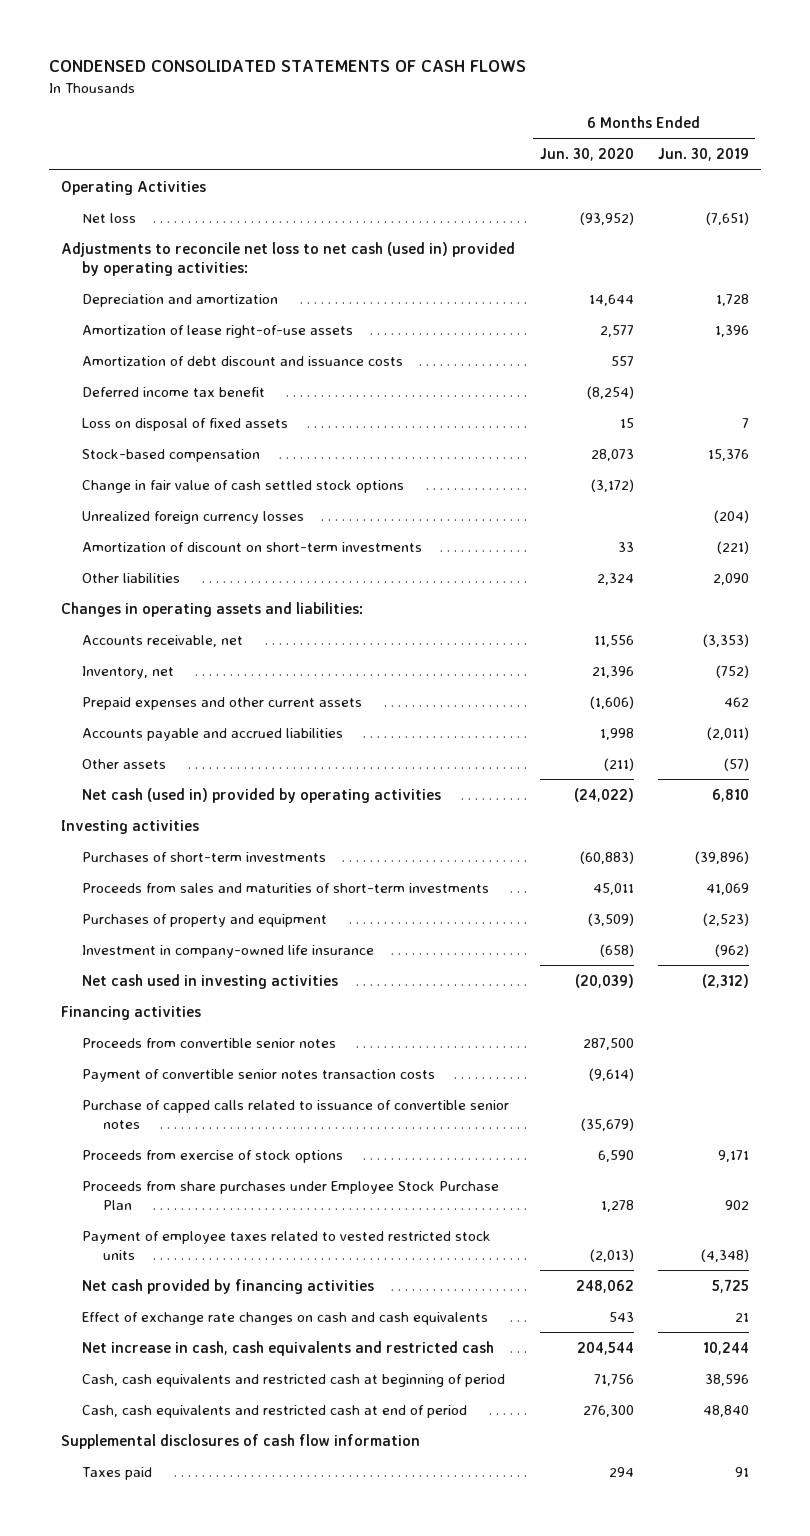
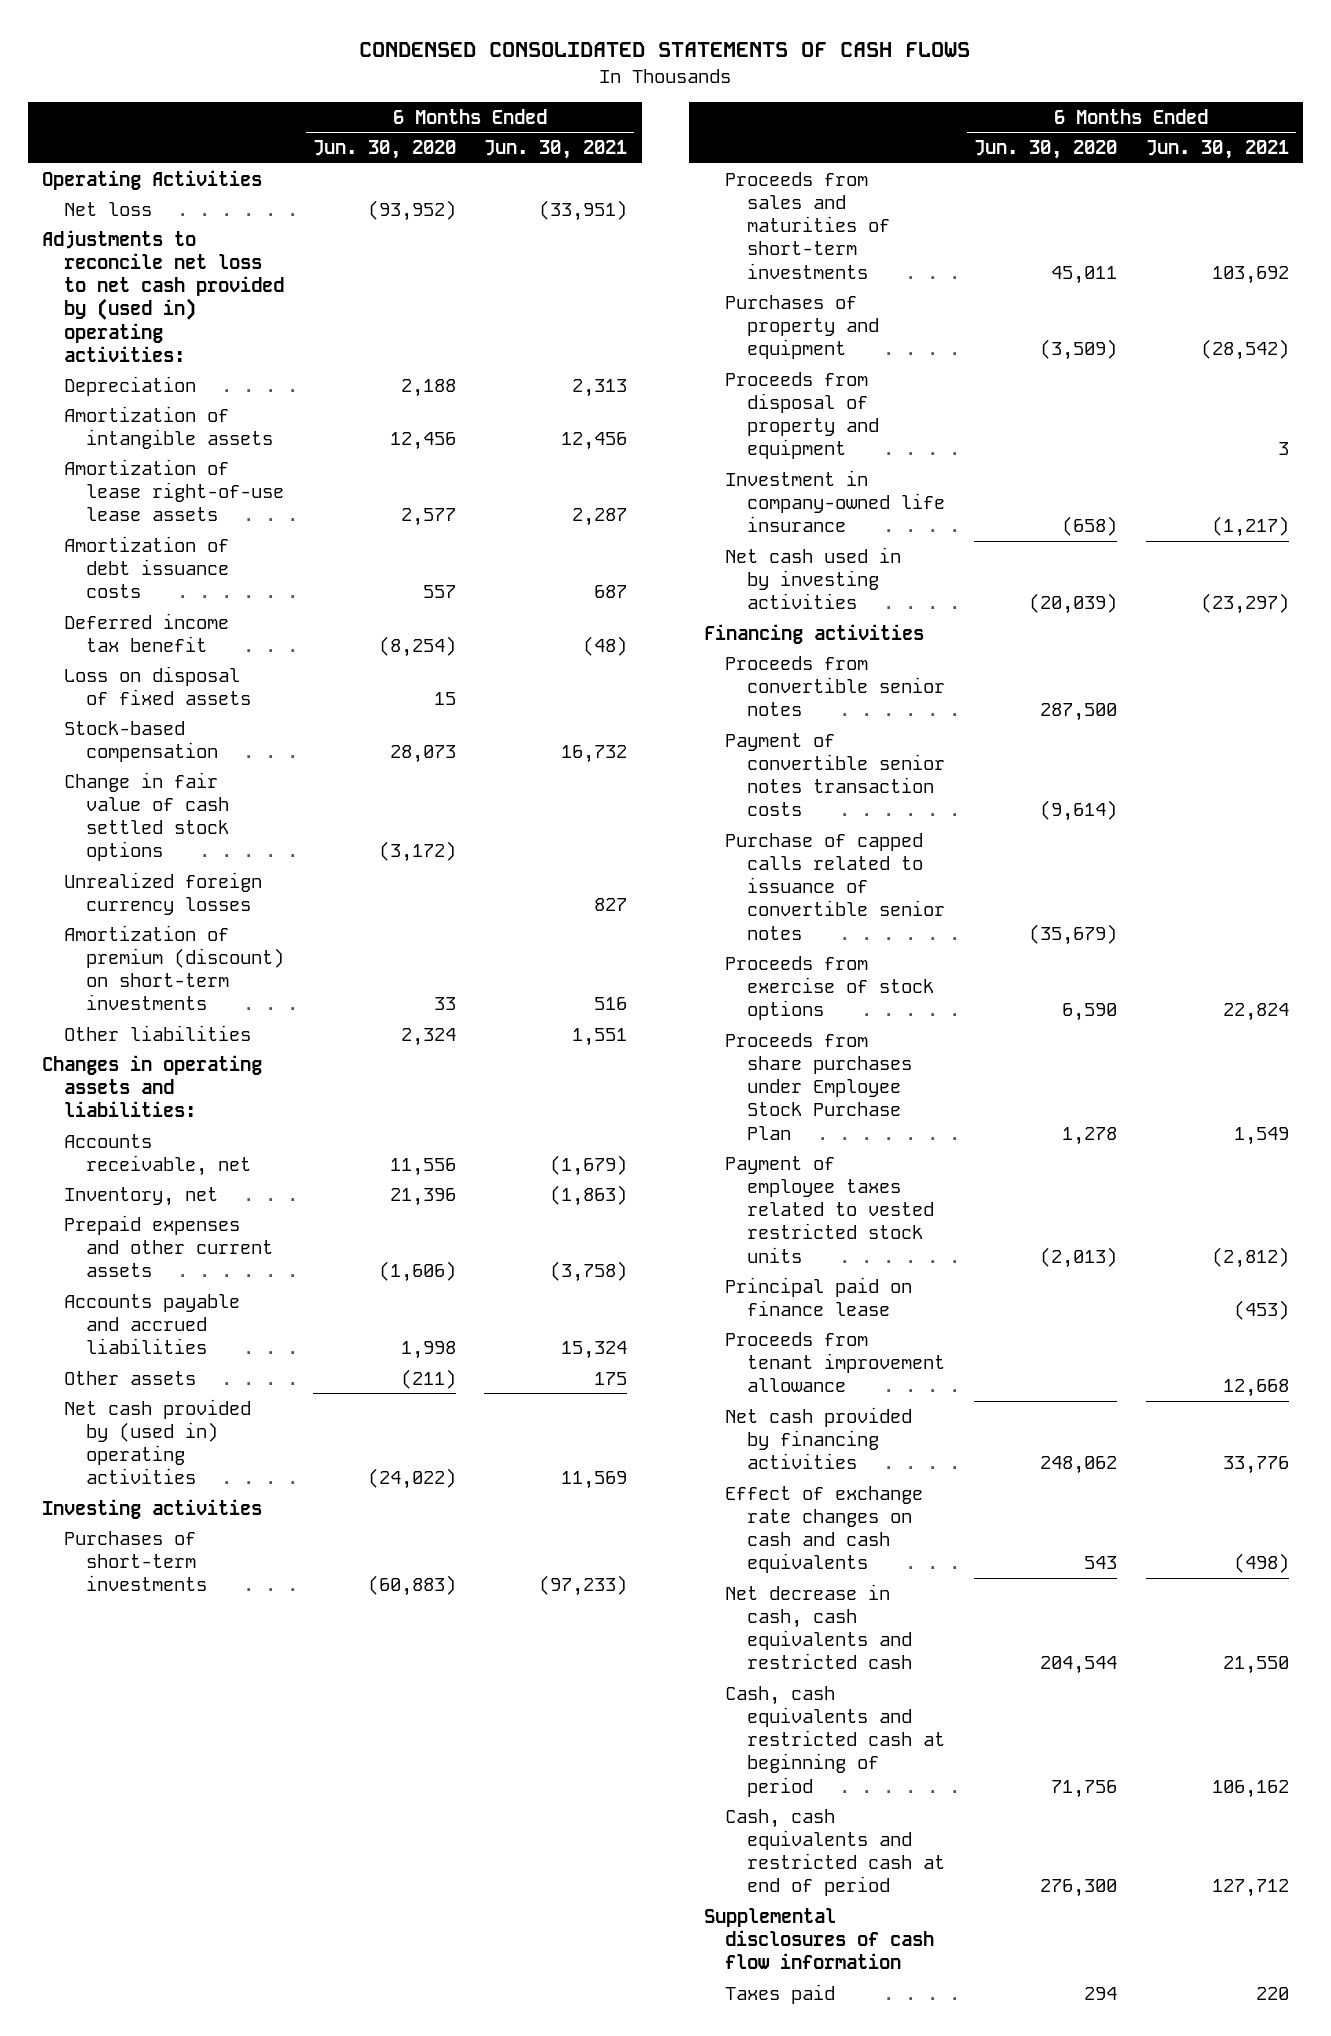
[658,148,750,162] Jun. 30, 2019 -> none
none -> [484,140,628,160] Jun. 30, 2021
[61,241,516,276] Adjustments to reconcile net loss to net cash (used in) provided by operating activities: -> [42,229,285,362] Adjustments to reconcile net loss to net cash provided by (used in) operating activities:
[81,293,278,307] Depreciation and amortization -> [64,375,197,396] Depreciation
[588,293,634,306] 14,644 -> [400,378,456,397] 2,188
none -> [64,405,273,449] Amortization of intangible assets
[81,324,353,338] Amortization of lease right-of-use assets -> [64,458,284,522] Amortization of lease right-of-use lease assets
[81,355,403,366] Amortization of debt discount and issuance costs -> [64,535,230,599] Amortization of debt issuance costs
[81,541,422,552] Amortization of discount on short-term investments -> [64,924,284,1011] Amortization of premium (discount) on short-term investments
[81,787,441,803] Net cash (used in) provided by operating activities -> [64,1398,252,1485] Net cash provided by (used in) operating activities
none -> [725,371,880,460] Proceeds from disposal of property and equipment
[81,973,338,989] Net cash used in investing activities -> [725,546,902,610] Net cash used in by investing activities
none -> [725,1276,913,1316] Principal paid on finance lease
none -> [725,1331,946,1393] Proceeds from tenant improvement allowance
[81,1340,494,1356] Net increase in cash, cash equivalents and restricted cash -> [725,1583,913,1670] Net decrease in cash, cash equivalents and restricted cash

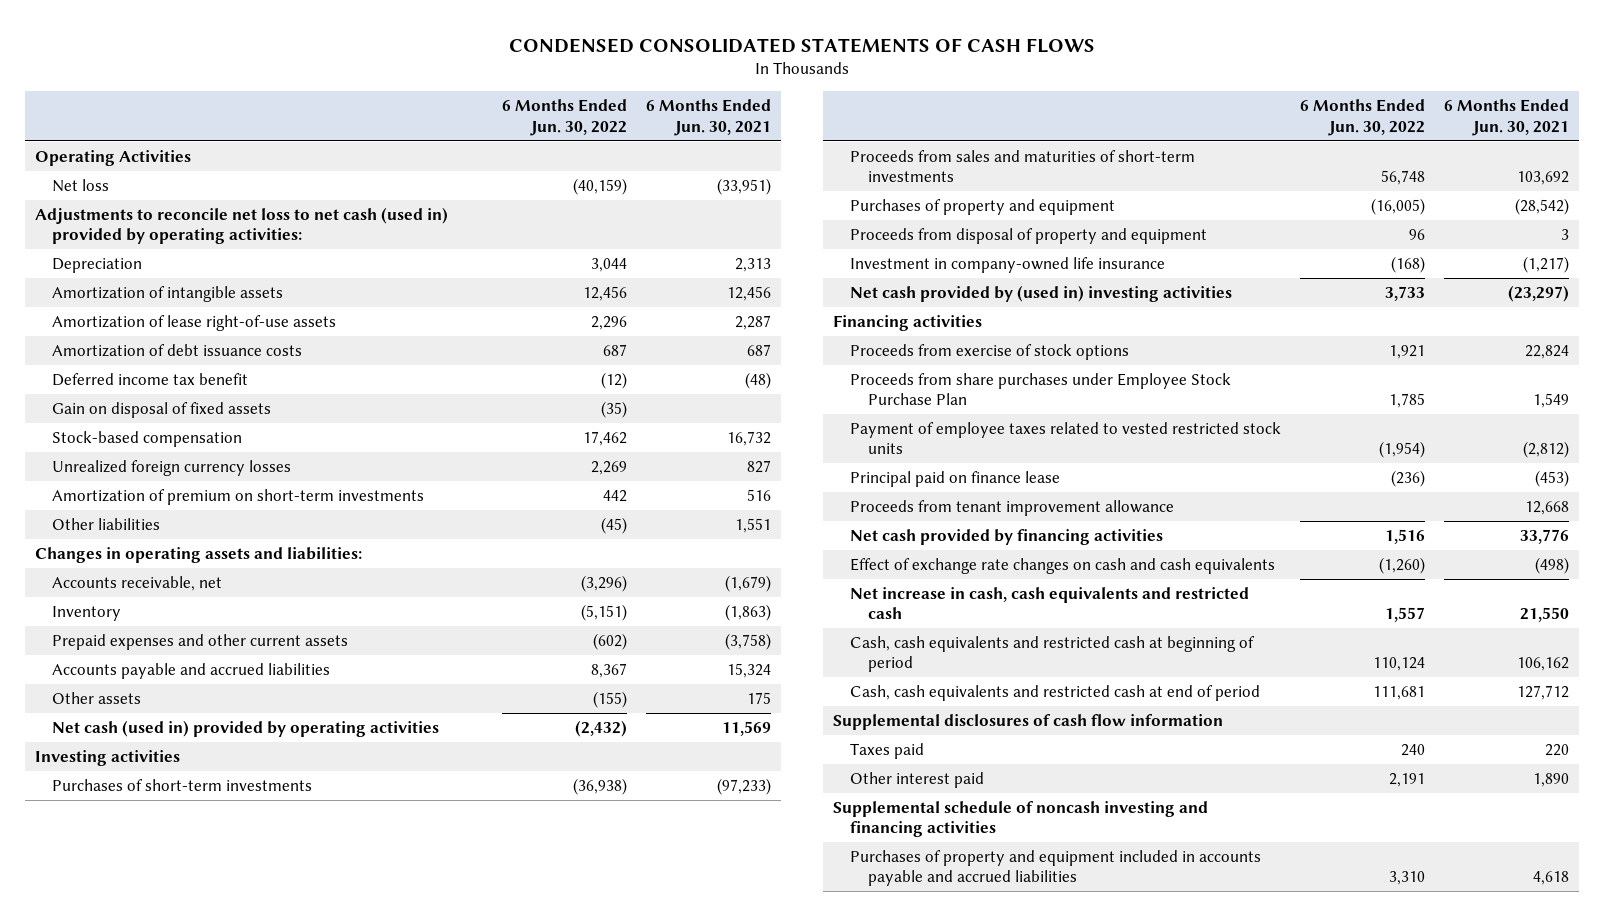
[312,140,456,160] Jun. 30, 2020 -> none
none -> [502,99,628,136] 6 Months Ended Jun. 30, 2022
[42,229,285,362] Adjustments to reconcile net loss to net cash provided by (used in) operating activities: -> [34,206,448,245] Adjustments to reconcile net loss to net cash (used in) provided by operating activities:
[64,458,284,522] Amortization of lease right-of-use lease assets -> [52,314,337,331] Amortization of lease right-of-use assets
[64,665,251,705] Loss on disposal of fixed assets -> [52,401,272,418] Gain on disposal of fixed assets
[64,771,229,862] Change in fair value of cash settled stock options -> none
[64,924,284,1011] Amortization of premium (discount) on short-term investments -> [52,488,425,505] Amortization of premium on short-term investments
[64,1186,219,1206] Inventory, net -> [52,605,122,621] Inventory
[64,1398,252,1485] Net cash provided by (used in) operating activities -> [52,719,440,737] Net cash (used in) provided by operating activities
[725,546,902,610] Net cash used in by investing activities -> [850,284,1233,302] Net cash provided by (used in) investing activities
[725,655,946,717] Proceeds from convertible senior notes -> none
[725,732,946,817] Payment of convertible senior notes transaction costs -> none
[725,832,946,940] Purchase of capped calls related to issuance of convertible senior notes -> none
[725,1583,913,1670] Net decrease in cash, cash equivalents and restricted cash -> [850,586,1250,620] Net increase in cash, cash equivalents and restricted cash
none -> [850,771,985,788] Other interest paid
none -> [832,800,1208,838] Supplemental schedule of noncash investing and financing activities
none -> [850,849,1262,887] Purchases of property and equipment included in accounts payable and accrued liabilities

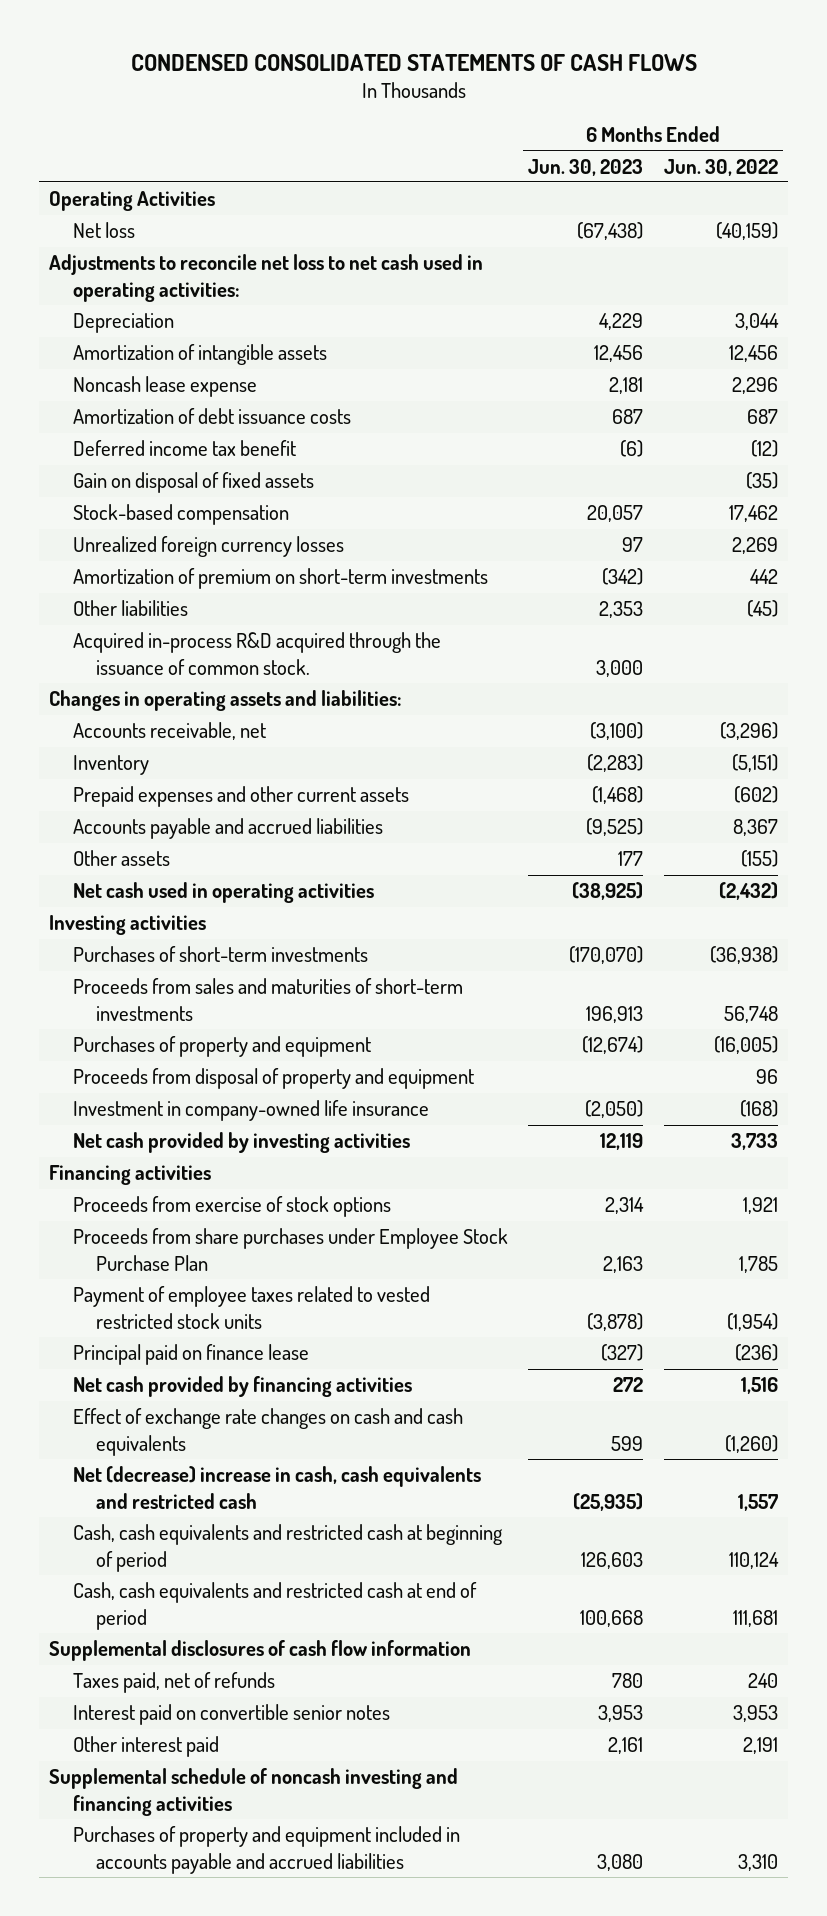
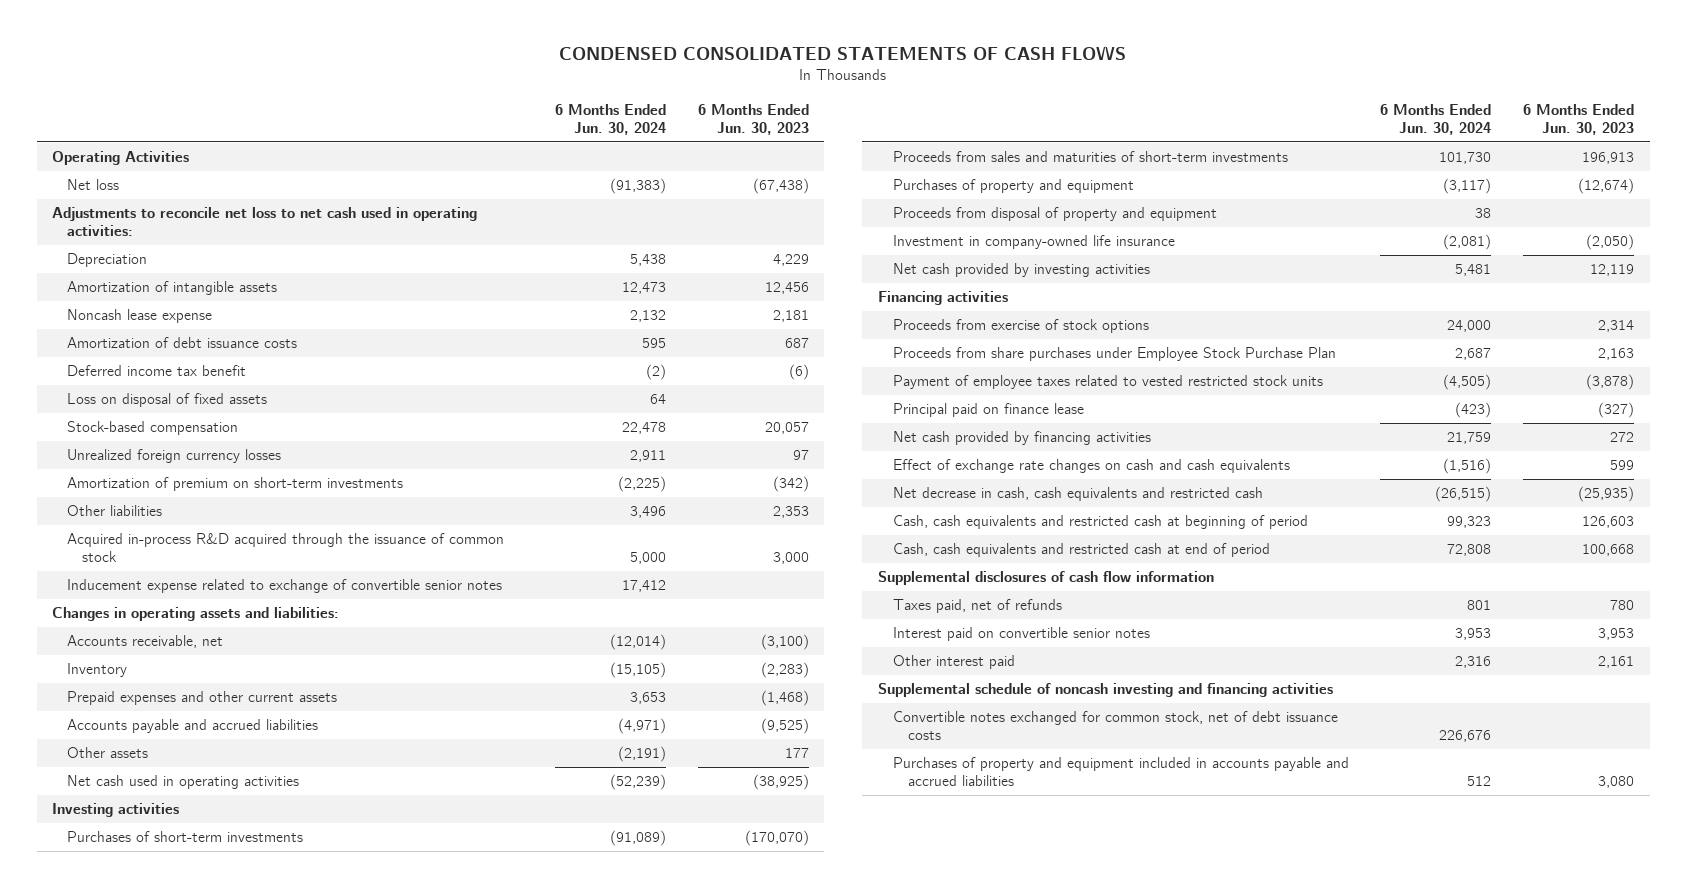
[664,158,779,176] Jun. 30, 2022 -> none
none -> [554,103,666,135] 6 Months Ended Jun. 30, 2024
[72,472,314,494] Gain on disposal of fixed assets -> [67,393,268,408] Loss on disposal of fixed assets
[72,632,441,675] Acquired in-process R&D acquired through the issuance of common stock. -> [67,533,505,563] Acquired in-process R&D acquired through the issuance of common stock
none -> [67,579,503,594] Inducement expense related to exchange of convertible senior notes
[72,1466,481,1509] Net (decrease) increase in cash, cash equivalents and restricted cash -> [892,487,1263,502] Net decrease in cash, cash equivalents and restricted cash
none -> [892,711,1338,741] Convertible notes exchanged for common stock, net of debt issuance costs

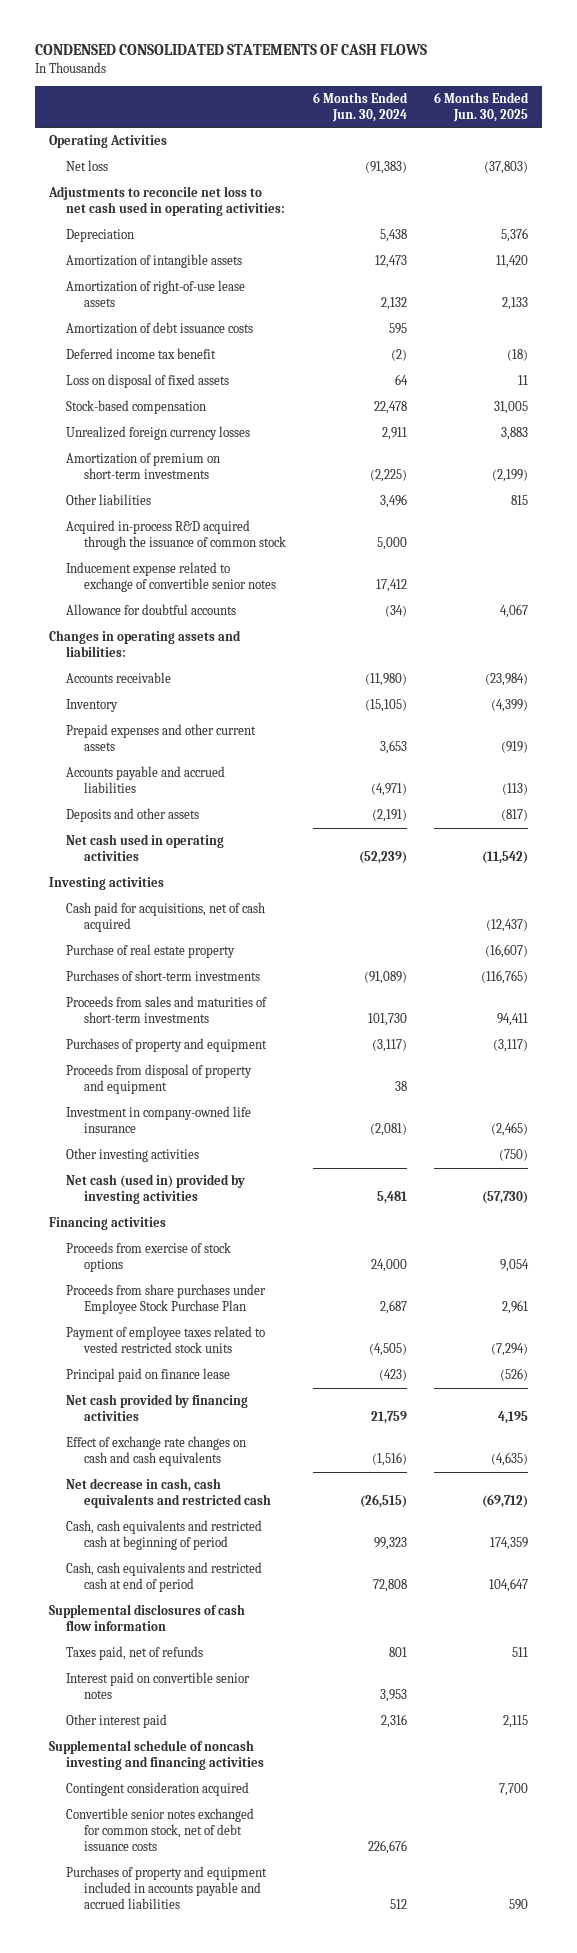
[697,103,809,135] 6 Months Ended Jun. 30, 2023 -> none
none -> [434,91,530,122] 6 Months Ended Jun. 30, 2025
[67,309,213,324] Noncash lease expense -> [66,280,246,308] Amortization of right-of-use lease assets
none -> [66,604,237,616] Allowance for doubtful accounts
[67,635,224,649] Accounts receivable, net -> [66,672,172,684] Accounts receivable
[609,634,666,651] (12,014) -> [365,673,408,687] (11,980)
[67,747,149,759] Other assets -> [66,808,200,823] Deposits and other assets
none -> [66,902,266,933] Cash paid for acquisitions, net of cash acquired
none -> [66,944,236,959] Purchase of real estate property
none -> [66,1148,200,1163] Other investing activities
[892,263,1150,278] Net cash provided by investing activities -> [66,1174,246,1205] Net cash (used in) provided by investing activities
none -> [66,1782,250,1797] Contingent consideration acquired
[892,711,1338,741] Convertible notes exchanged for common stock, net of debt issuance costs -> [66,1808,255,1852] Convertible senior notes exchanged for common stock, net of debt issuance costs

